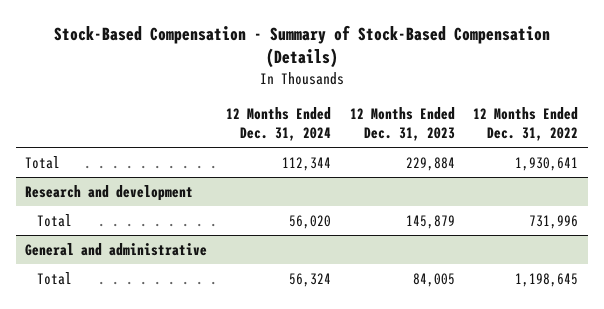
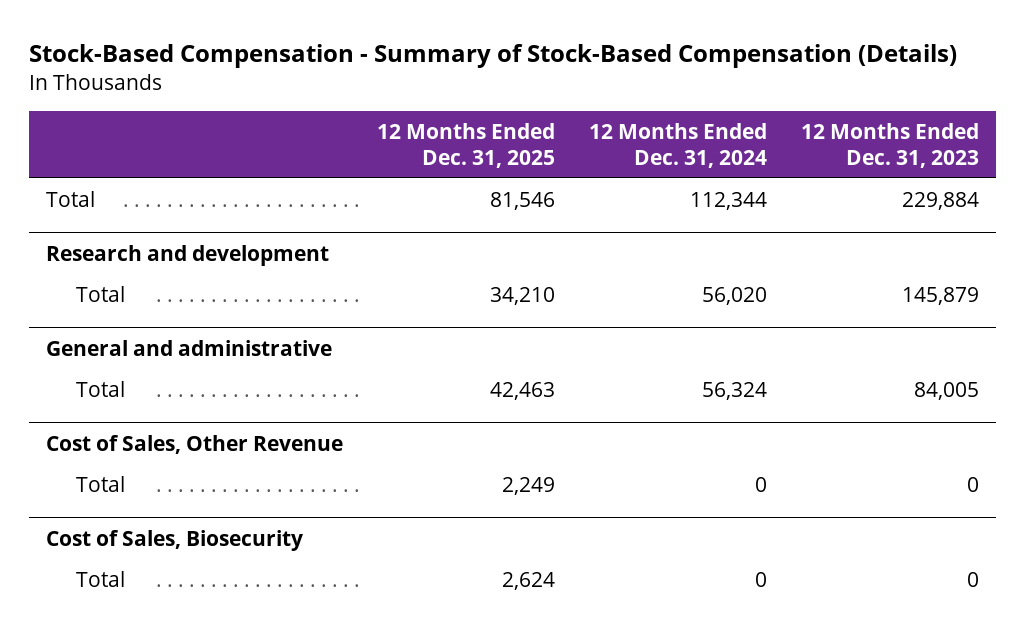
[473,106,579,141] 12 Months Ended Dec. 31, 2022 -> none
none -> [377,123,556,168] 12 Months Ended Dec. 31, 2025
none -> [46,434,344,454] Cost of Sales, Other Revenue
none -> [75,475,125,492] Total
none -> [46,529,304,551] Cost of Sales, Biosecurity
none -> [75,570,125,587] Total

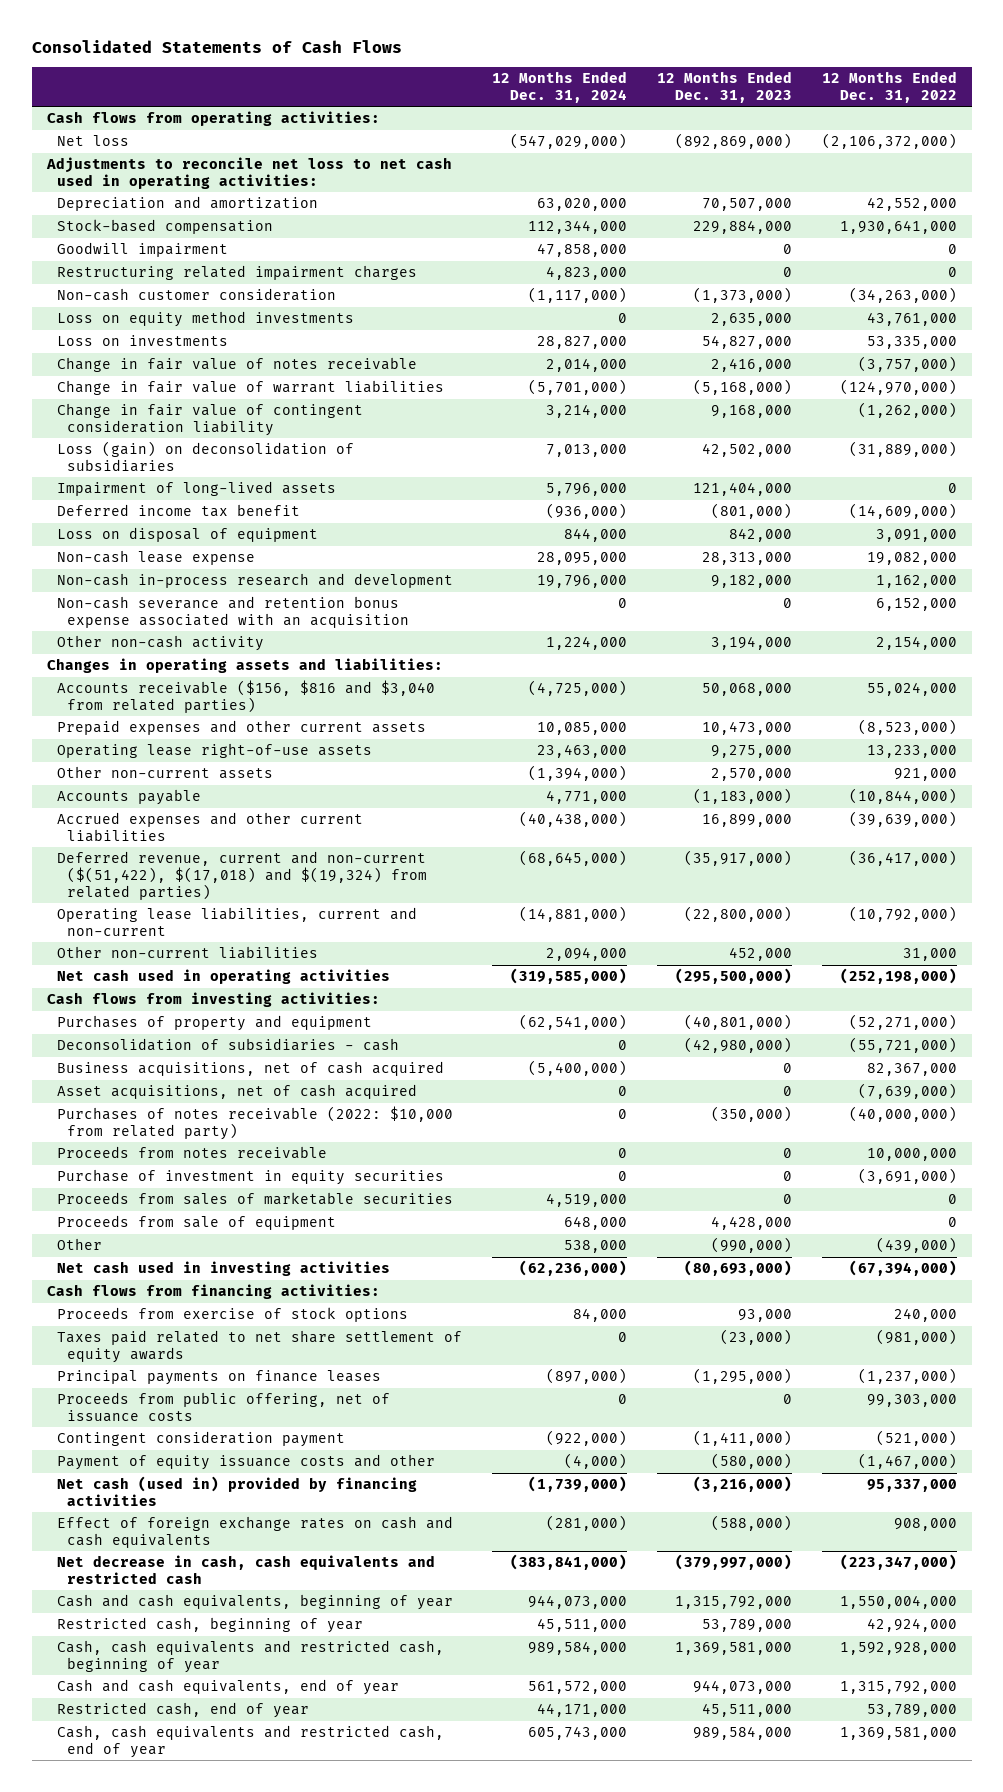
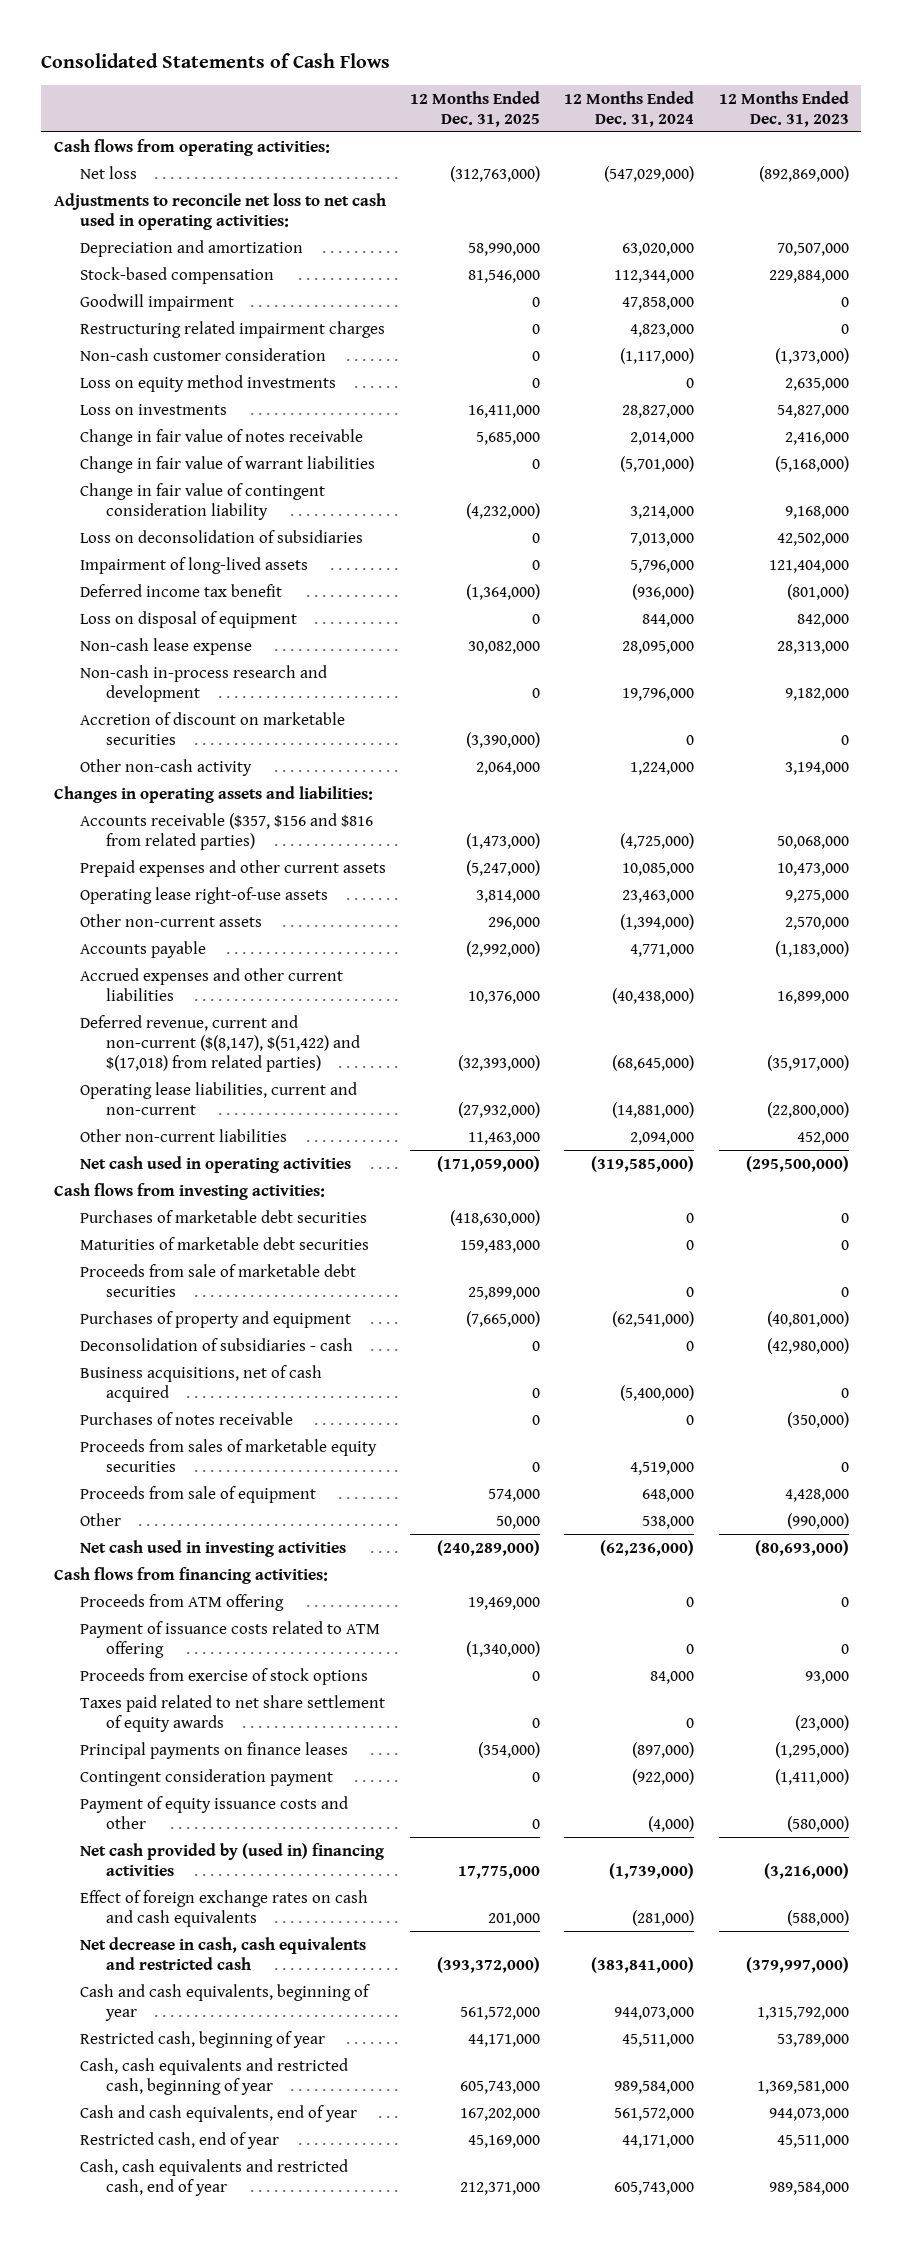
[821,70,957,103] 12 Months Ended Dec. 31, 2022 -> none
none -> [409,90,540,127] 12 Months Ended Dec. 31, 2025
[56,441,354,472] Loss (gain) on deconsolidation of subsidiaries -> [79,529,363,543] Loss on deconsolidation of subsidiaries
[56,596,410,628] Non-cash severance and retention bonus expense associated with an acquisition -> none
none -> [79,711,345,745] Accretion of discount on marketable securities
[56,680,435,713] Accounts receivable ($156, $816 and $3,040 from related parties) -> [79,812,373,850] Accounts receivable ($357, $156 and $816 from related parties)
[56,851,428,900] Deferred revenue, current and non-current ($(51,422), $(17,018) and $(19,324) from related parties) -> [79,1014,360,1072] Deferred revenue, current and non-current ($(8,147), $(51,422) and $(17,018) from related parties)
none -> [79,1209,367,1223] Purchases of marketable debt securities
none -> [79,1236,369,1250] Maturities of marketable debt securities
none -> [79,1263,356,1297] Proceeds from sale of marketable debt securities
[56,1084,417,1100] Asset acquisitions, net of cash acquired -> none
[56,1146,327,1160] Proceeds from notes receivable -> none
[56,1169,444,1186] Purchase of investment in equity securities -> none
[56,1106,453,1140] Purchases of notes receivable (2022: $10,000 from related party) -> [79,1411,293,1425] Purchases of notes receivable
[56,1192,453,1206] Proceeds from sales of marketable securities -> [79,1438,377,1472] Proceeds from sales of marketable equity securities
none -> [79,1593,284,1611] Proceeds from ATM offering
none -> [79,1620,380,1658] Payment of issuance costs related to ATM offering
[56,1392,390,1422] Proceeds from public offering, net of issuance costs -> none
[56,1476,417,1506] Net cash (used in) provided by financing activities -> [79,1842,384,1876] Net cash provided by (used in) financing activities

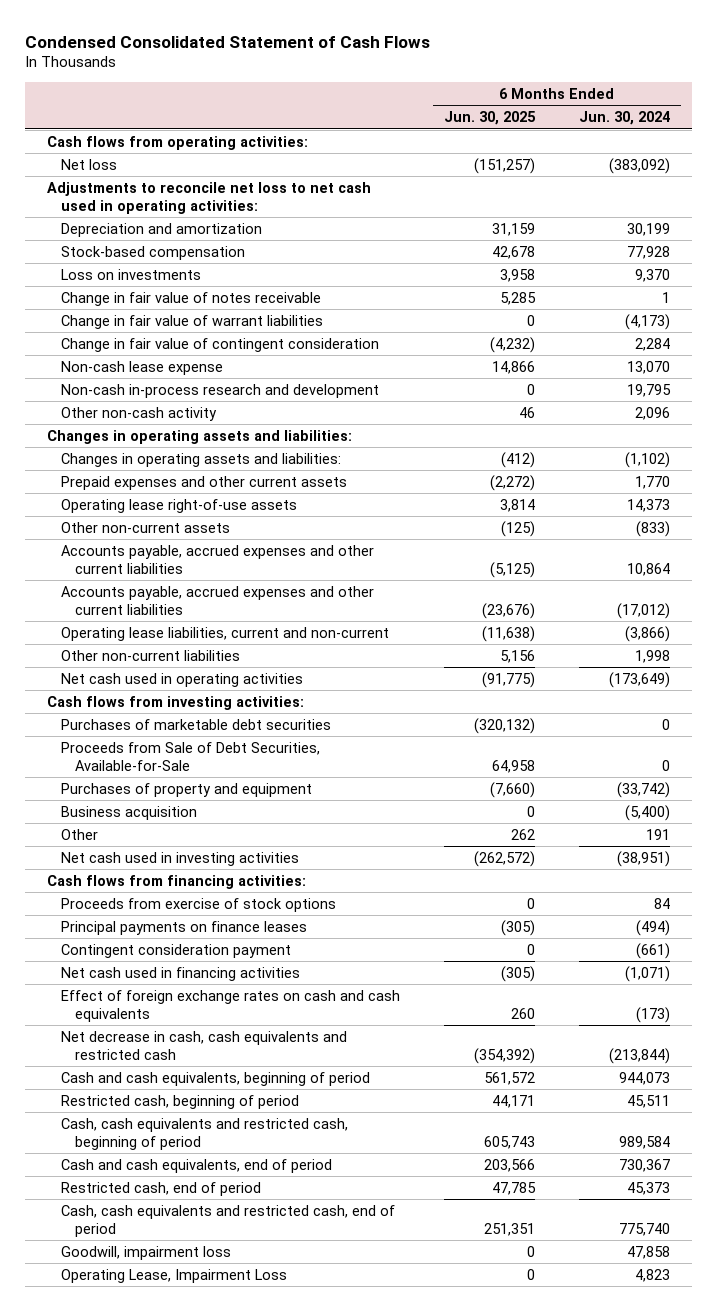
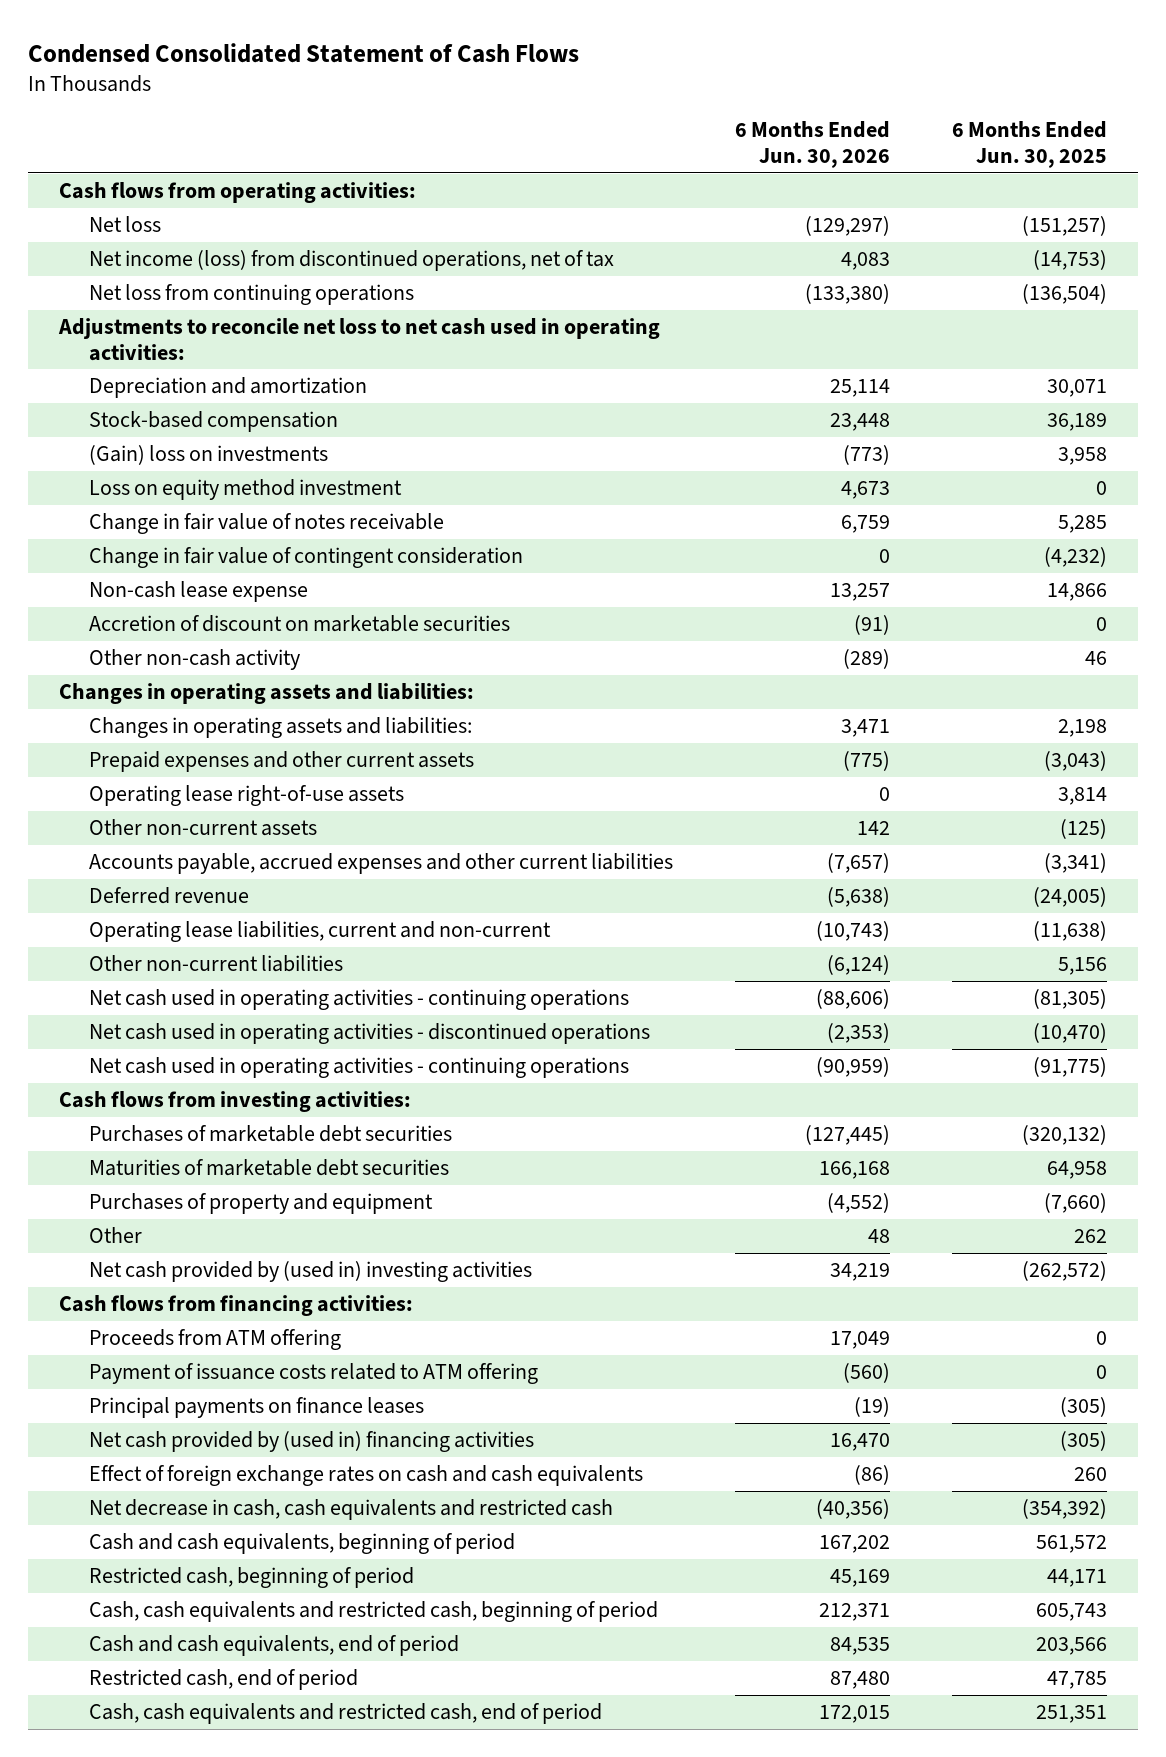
[578,111,670,126] Jun. 30, 2024 -> none
none -> [734,121,890,168] 6 Months Ended Jun. 30, 2026
none -> [88,250,614,272] Net income (loss) from discontinued operations, net of tax
none -> [88,284,414,306] Net loss from continuing operations
[491,222,535,236] 31,159 -> [1046,379,1107,398] 30,071
[491,245,535,259] 42,678 -> [1046,413,1107,432] 36,189
[61,268,202,280] Loss on investments -> [88,445,328,466] (Gain) loss on investments
none -> [88,479,402,501] Loss on equity method investment
[61,314,324,329] Change in fair value of warrant liabilities -> none
[61,383,380,398] Non-cash in-process research and development -> none
none -> [88,615,510,633] Accretion of discount on marketable securities
[500,451,535,468] (412) -> [1057,719,1107,738] 2,198
[489,474,535,491] (2,272) -> [1043,751,1107,772] (3,043)
[61,585,375,615] Accounts payable, accrued expenses and other current liabilities -> none
[489,561,535,578] (5,125) -> [1043,853,1107,874] (3,341)
none -> [88,887,249,905] Deferred revenue
none -> [88,989,629,1011] Net cash used in operating activities - continuing operations
none -> [88,1023,650,1045] Net cash used in operating activities - discontinued operations
[61,672,304,687] Net cash used in operating activities -> [88,1057,629,1079] Net cash used in operating activities - continuing operations
[61,741,321,771] Proceeds from Sale of Debt Securities, Available-for-Sale -> [88,1159,449,1177] Maturities of marketable debt securities
[61,805,198,820] Business acquisition -> none
[61,851,300,866] Net cash used in investing activities -> [88,1261,532,1283] Net cash provided by (used in) investing activities
[61,897,337,912] Proceeds from exercise of stock options -> none
none -> [88,1329,341,1351] Proceeds from ATM offering
none -> [88,1363,538,1385] Payment of issuance costs related to ATM offering
[61,943,292,958] Contingent consideration payment -> none
[61,966,301,981] Net cash used in financing activities -> [88,1431,534,1453] Net cash provided by (used in) financing activities
[61,1245,232,1260] Goodwill, impairment loss -> none
[61,1268,288,1283] Operating Lease, Impairment Loss -> none

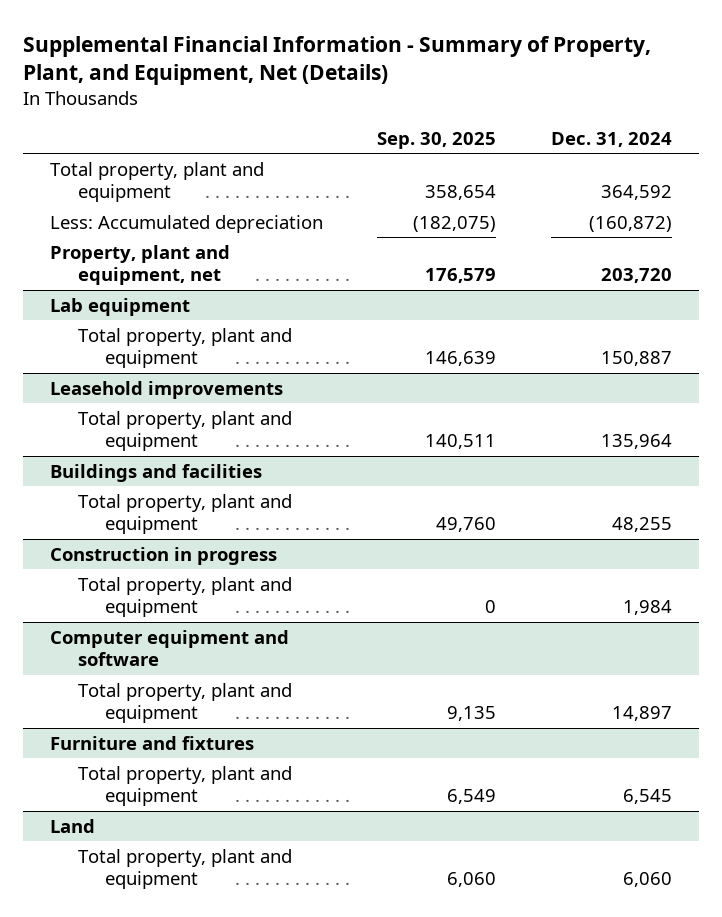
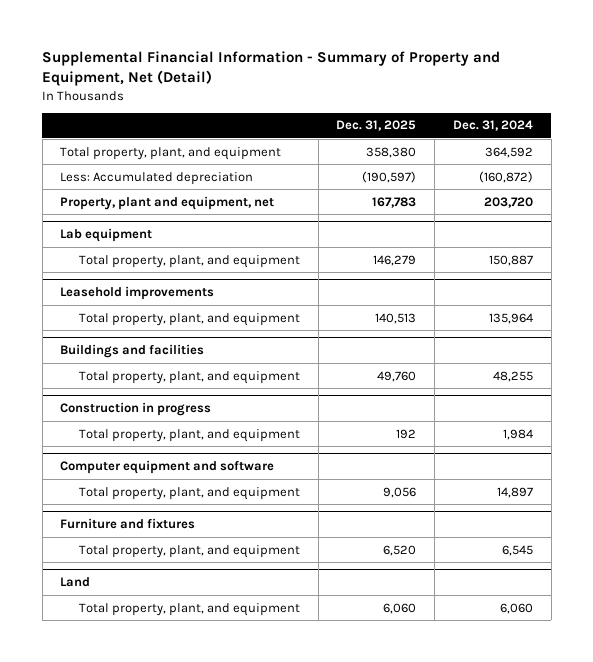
[23,35,652,86] Supplemental Financial Information - Summary of Property, Plant, and Equipment, Net (Details) -> [42,51,501,87] Supplemental Financial Information - Summary of Property and Equipment, Net (Detail)
[377,131,497,149] Sep. 30, 2025 -> none
none -> [336,120,417,132] Dec. 31, 2025
[50,161,265,203] Total property, plant and equipment -> [60,146,282,160] Total property, plant, and equipment
[77,327,292,369] Total property, plant and equipment -> [78,254,300,268] Total property, plant, and equipment
[77,410,292,452] Total property, plant and equipment -> [78,312,300,326] Total property, plant, and equipment
[77,493,292,535] Total property, plant and equipment -> [78,370,300,384] Total property, plant, and equipment
[77,576,292,618] Total property, plant and equipment -> [78,428,300,442] Total property, plant, and equipment
[77,682,292,724] Total property, plant and equipment -> [78,486,300,500] Total property, plant, and equipment
[77,765,292,807] Total property, plant and equipment -> [78,544,300,558] Total property, plant, and equipment
[77,848,292,890] Total property, plant and equipment -> [78,602,300,616] Total property, plant, and equipment

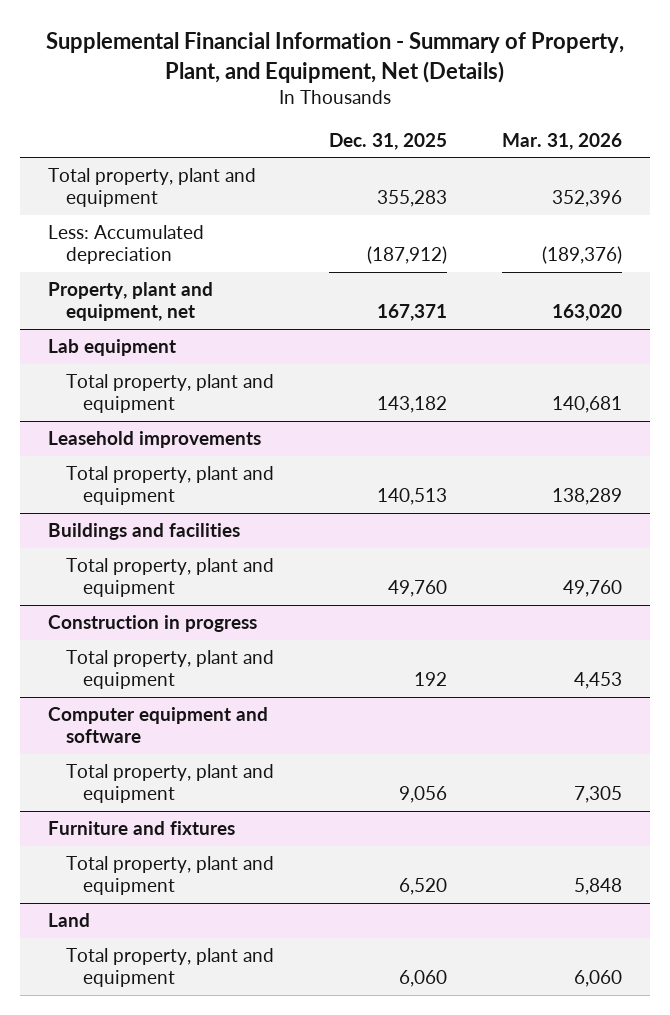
[42,51,501,87] Supplemental Financial Information - Summary of Property and Equipment, Net (Detail) -> [46,32,625,83] Supplemental Financial Information - Summary of Property, Plant, and Equipment, Net (Details)
[452,120,533,132] Dec. 31, 2024 -> none
none -> [502,132,623,150] Mar. 31, 2026
[60,146,282,160] Total property, plant, and equipment -> [47,168,256,208] Total property, plant and equipment
[366,146,417,158] 358,380 -> [376,190,447,208] 355,283
[362,170,417,183] (190,597) -> [366,246,447,265] (187,912)
[372,196,417,208] 167,783 -> [376,304,447,322] 167,371
[78,254,300,268] Total property, plant, and equipment -> [65,374,274,414] Total property, plant and equipment
[373,254,417,266] 146,279 -> [376,396,447,414] 143,182
[78,312,300,326] Total property, plant, and equipment -> [65,466,274,506] Total property, plant and equipment
[78,370,300,384] Total property, plant, and equipment -> [65,558,274,598] Total property, plant and equipment
[78,428,300,442] Total property, plant, and equipment -> [65,650,274,690] Total property, plant and equipment
[78,486,300,500] Total property, plant, and equipment -> [65,764,274,804] Total property, plant and equipment
[78,544,300,558] Total property, plant, and equipment -> [65,856,274,896] Total property, plant and equipment
[78,602,300,616] Total property, plant, and equipment -> [65,948,274,988] Total property, plant and equipment

